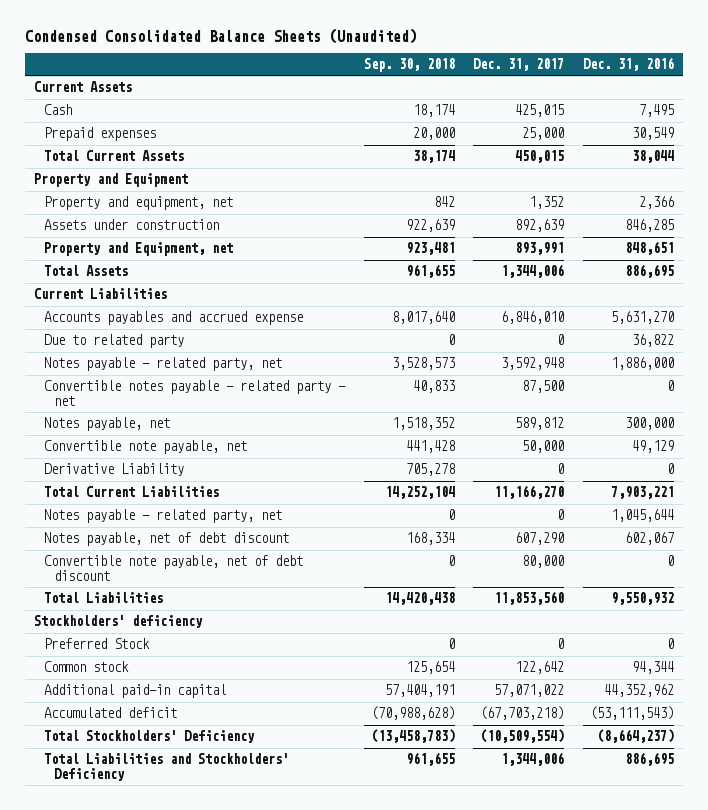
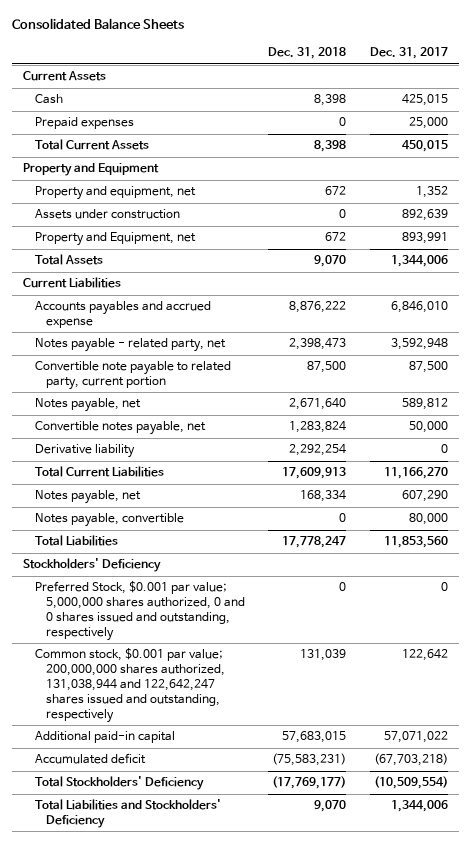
[24,27,417,44] Condensed Consolidated Balance Sheets (Unaudited) -> [11,18,184,30] Consolidated Balance Sheets
[363,58,455,73] Sep. 30, 2018 -> none
[582,57,674,72] Dec. 31, 2016 -> none
none -> [268,47,347,60] Dec. 31, 2018
[43,334,184,349] Due to related party -> none
[43,380,346,406] Convertible notes payable - related party - net -> [34,361,231,391] Convertible note payable to related party, current portion
[43,440,247,455] Convertible note payable, net -> [34,421,206,436] Convertible notes payable, net
[43,463,184,477] Derivative Liability -> [34,444,135,459] Derivative liability
[43,509,282,524] Notes payable - related party, net -> none
[43,555,303,581] Convertible note payable, net of debt discount -> none
[43,532,289,547] Notes payable, net of debt discount -> [34,490,141,505] Notes payable, net
none -> [34,513,184,528] Notes payable, convertible
[34,615,204,629] Stockholders' deficiency -> [23,558,162,573] Stockholders' Deficiency
[43,638,150,650] Preferred Stock -> [34,581,245,641] Preferred Stock, $0.001 par value; 5,000,000 shares authorized, 0 and 0 shares issued and outstanding, respectively
[43,661,129,673] Common stock -> [34,648,225,723] Common stock, $0.001 par value; 200,000,000 shares authorized, 131,038,944 and 122,642,247 shares issued and outstanding, respectively

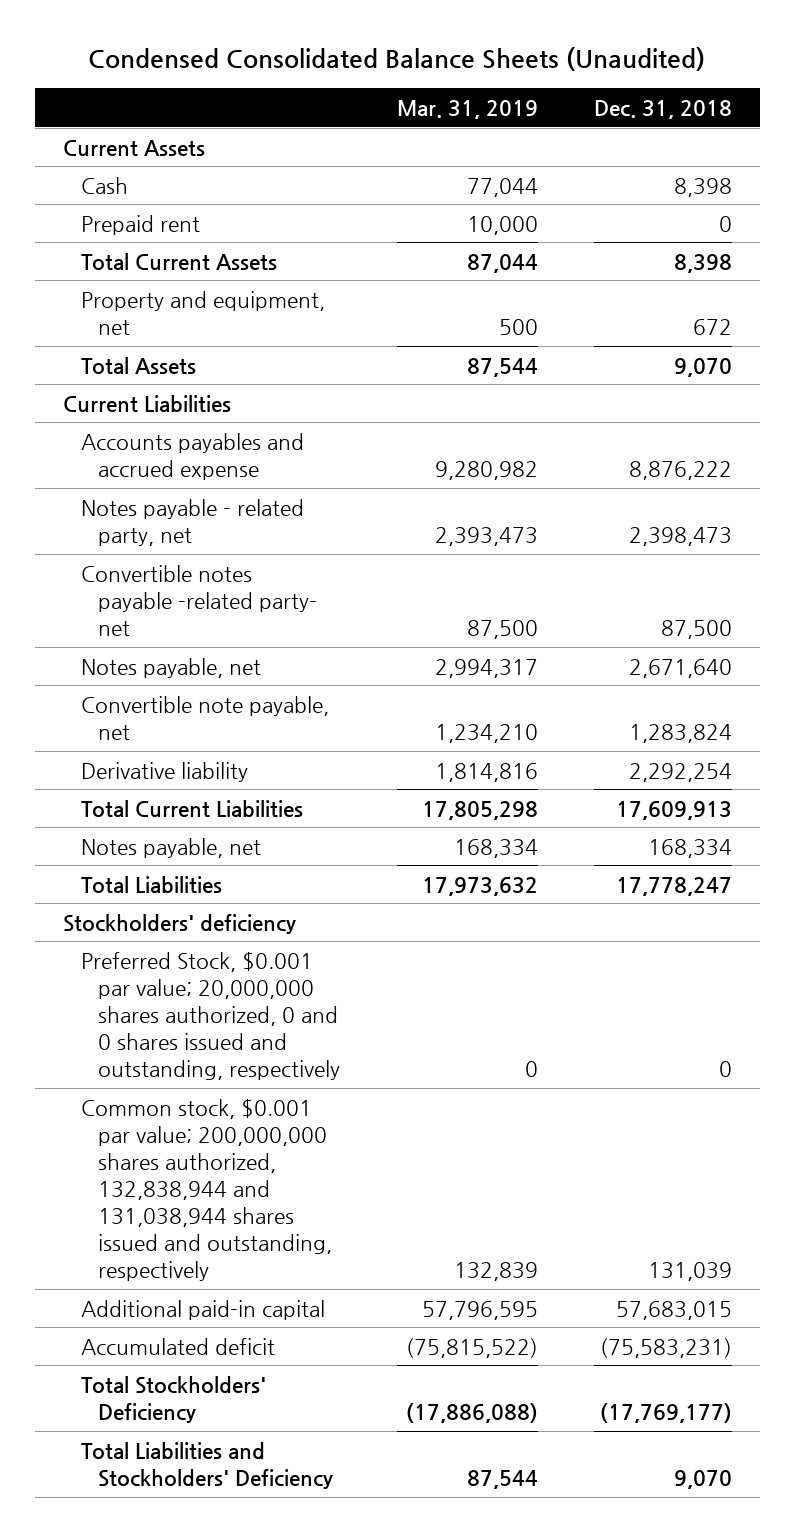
[11,18,184,30] Consolidated Balance Sheets -> [88,47,706,72] Condensed Consolidated Balance Sheets (Unaudited)
[369,47,448,60] Dec. 31, 2017 -> none
none -> [396,100,538,120] Mar. 31, 2019
[34,117,134,130] Prepaid expenses -> none
none -> [80,214,200,235] Prepaid rent
[23,163,160,177] Property and Equipment -> none
[34,209,180,220] Assets under construction -> none
[34,232,196,247] Property and Equipment, net -> none
[34,361,231,391] Convertible note payable to related party, current portion -> [80,564,318,636] Convertible notes payable -related party- net
[34,421,206,436] Convertible notes payable, net -> [80,695,329,740] Convertible note payable, net
[34,513,184,528] Notes payable, convertible -> none
[23,558,162,573] Stockholders' Deficiency -> [62,913,296,934] Stockholders' deficiency
[34,581,245,641] Preferred Stock, $0.001 par value; 5,000,000 shares authorized, 0 and 0 shares issued and outstanding, respectively -> [80,951,341,1081] Preferred Stock, $0.001 par value; 20,000,000 shares authorized, 0 and 0 shares issued and outstanding, respectively
[34,648,225,723] Common stock, $0.001 par value; 200,000,000 shares authorized, 131,038,944 and 122,642,247 shares issued and outstanding, respectively -> [80,1098,333,1282] Common stock, $0.001 par value; 200,000,000 shares authorized, 132,838,944 and 131,038,944 shares issued and outstanding, respectively

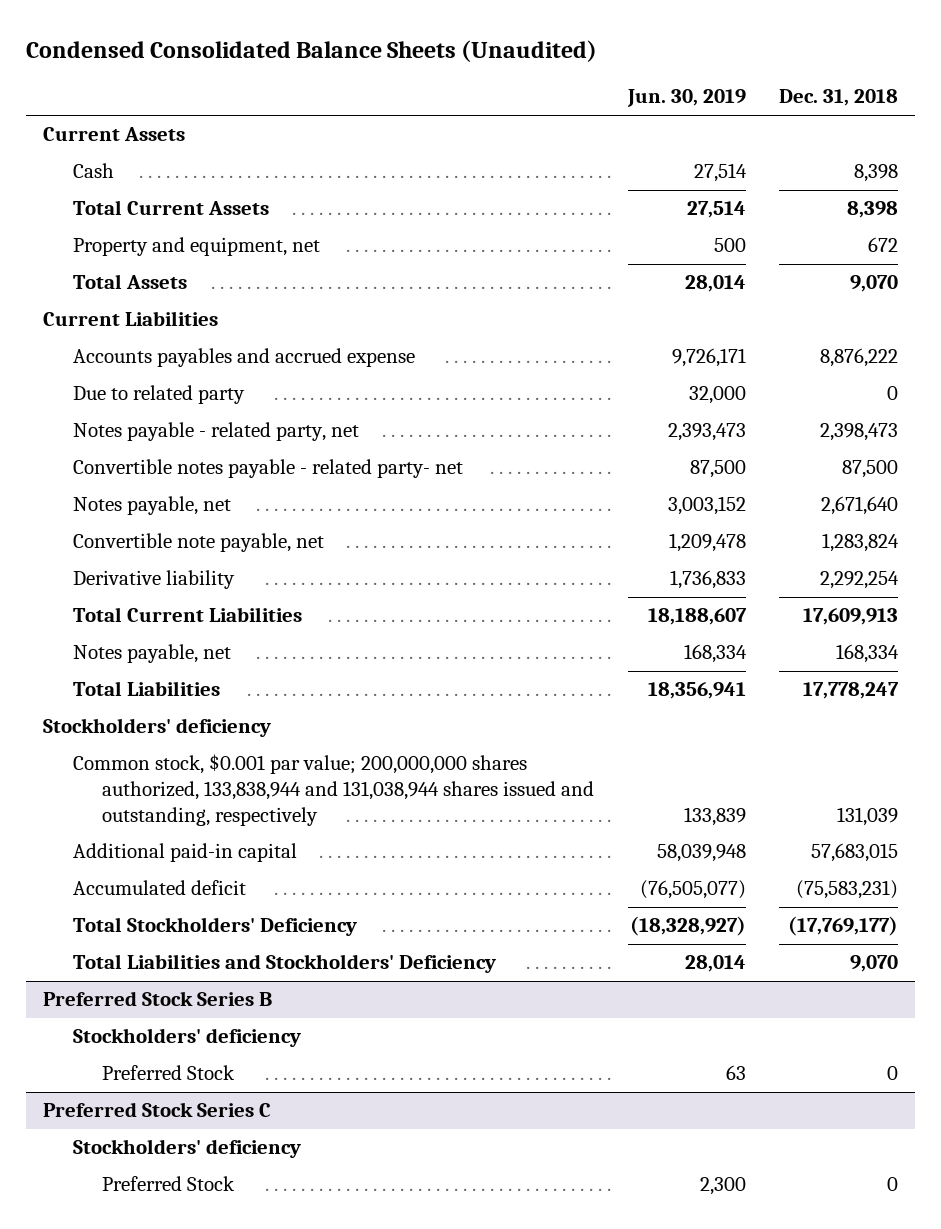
[396,100,538,120] Mar. 31, 2019 -> none
none -> [626,89,746,108] Jun. 30, 2019
[80,214,200,235] Prepaid rent -> none
none -> [72,385,245,405] Due to related party
[80,564,318,636] Convertible notes payable -related party- net -> [72,459,463,479] Convertible notes payable - related party- net
[80,951,341,1081] Preferred Stock, $0.001 par value; 20,000,000 shares authorized, 0 and 0 shares issued and outstanding, respectively -> none
[80,1098,333,1282] Common stock, $0.001 par value; 200,000,000 shares authorized, 132,838,944 and 131,038,944 shares issued and outstanding, respectively -> [72,754,595,826] Common stock, $0.001 par value; 200,000,000 shares authorized, 133,838,944 and 131,038,944 shares issued and outstanding, respectively
none -> [43,991,273,1007] Preferred Stock Series B
none -> [72,1028,301,1048] Stockholders' deficiency
none -> [102,1065,236,1081] Preferred Stock
none -> [43,1102,272,1118] Preferred Stock Series C
none -> [72,1139,301,1159] Stockholders' deficiency
none -> [102,1176,236,1192] Preferred Stock

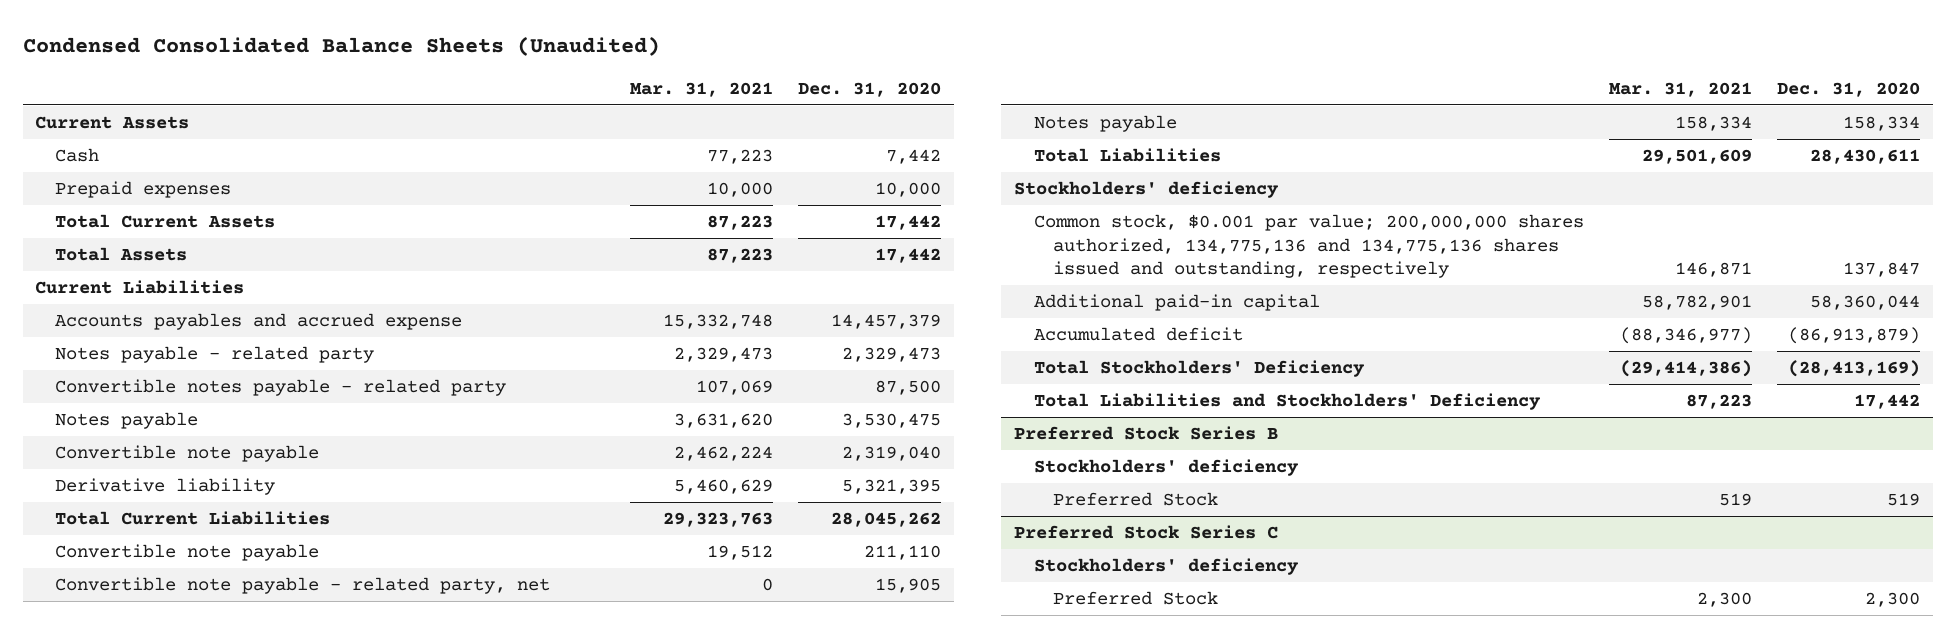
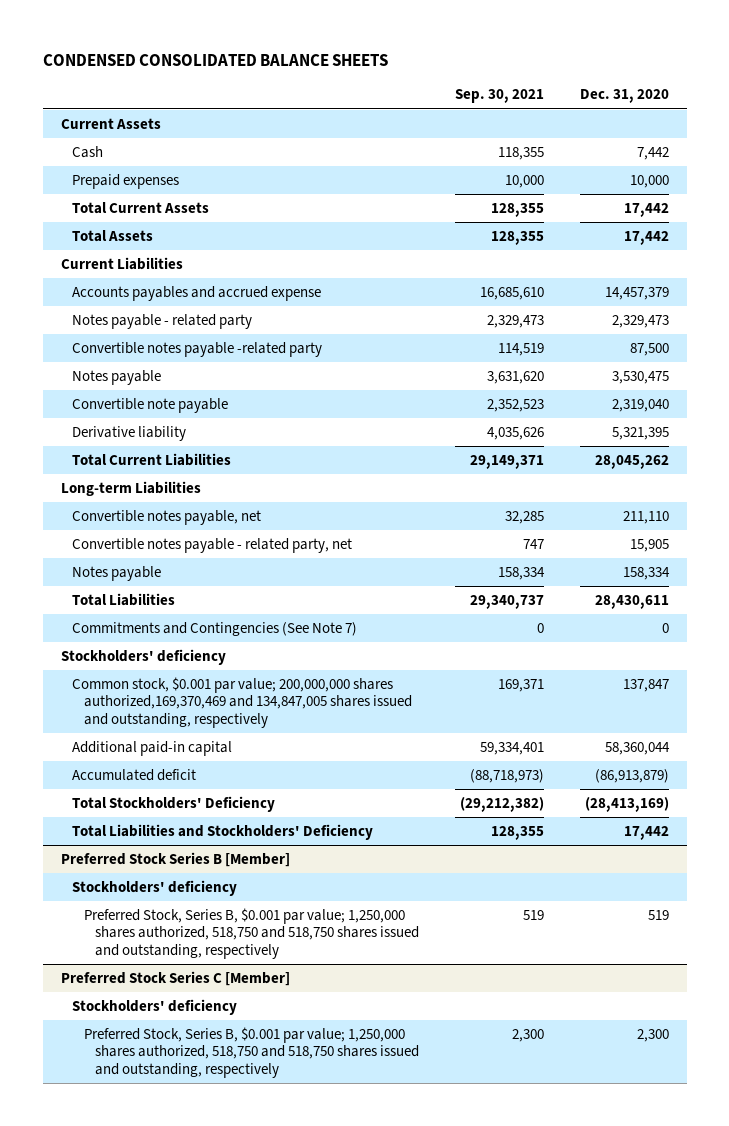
[22,36,660,57] Condensed Consolidated Balance Sheets (Unaudited) -> [42,53,388,66] CONDENSED CONSOLIDATED BALANCE SHEETS
[630,81,774,97] Mar. 31, 2021 -> none
none -> [454,89,544,104] Sep. 30, 2021
[54,379,506,397] Convertible notes payable - related party -> [72,341,323,357] Convertible notes payable -related party
none -> [60,480,201,496] Long-term Liabilities
[54,544,319,562] Convertible note payable -> [72,509,262,525] Convertible notes payable, net
[54,577,550,595] Convertible note payable - related party, net -> [72,537,353,553] Convertible notes payable - related party, net
none -> [72,621,358,636] Commitments and Contingencies (See Note 7)
[1033,214,1584,279] Common stock, $0.001 par value; 200,000,000 shares authorized, 134,775,136 and 134,775,136 shares issued and outstanding, respectively -> [72,676,412,729] Common stock, $0.001 par value; 200,000,000 shares authorized,169,370,469 and 134,847,005 shares issued and outstanding, respectively
[1014,426,1279,441] Preferred Stock Series B -> [60,851,290,867] Preferred Stock Series B [Member]
[1053,492,1219,507] Preferred Stock -> [83,907,419,960] Preferred Stock, Series B, $0.001 par value; 1,250,000 shares authorized, 518,750 and 518,750 shares issued and outstanding, respectively
[1014,525,1279,540] Preferred Stock Series C -> [60,970,290,986] Preferred Stock Series C [Member]
[1053,591,1219,606] Preferred Stock -> [83,1026,419,1079] Preferred Stock, Series B, $0.001 par value; 1,250,000 shares authorized, 518,750 and 518,750 shares issued and outstanding, respectively

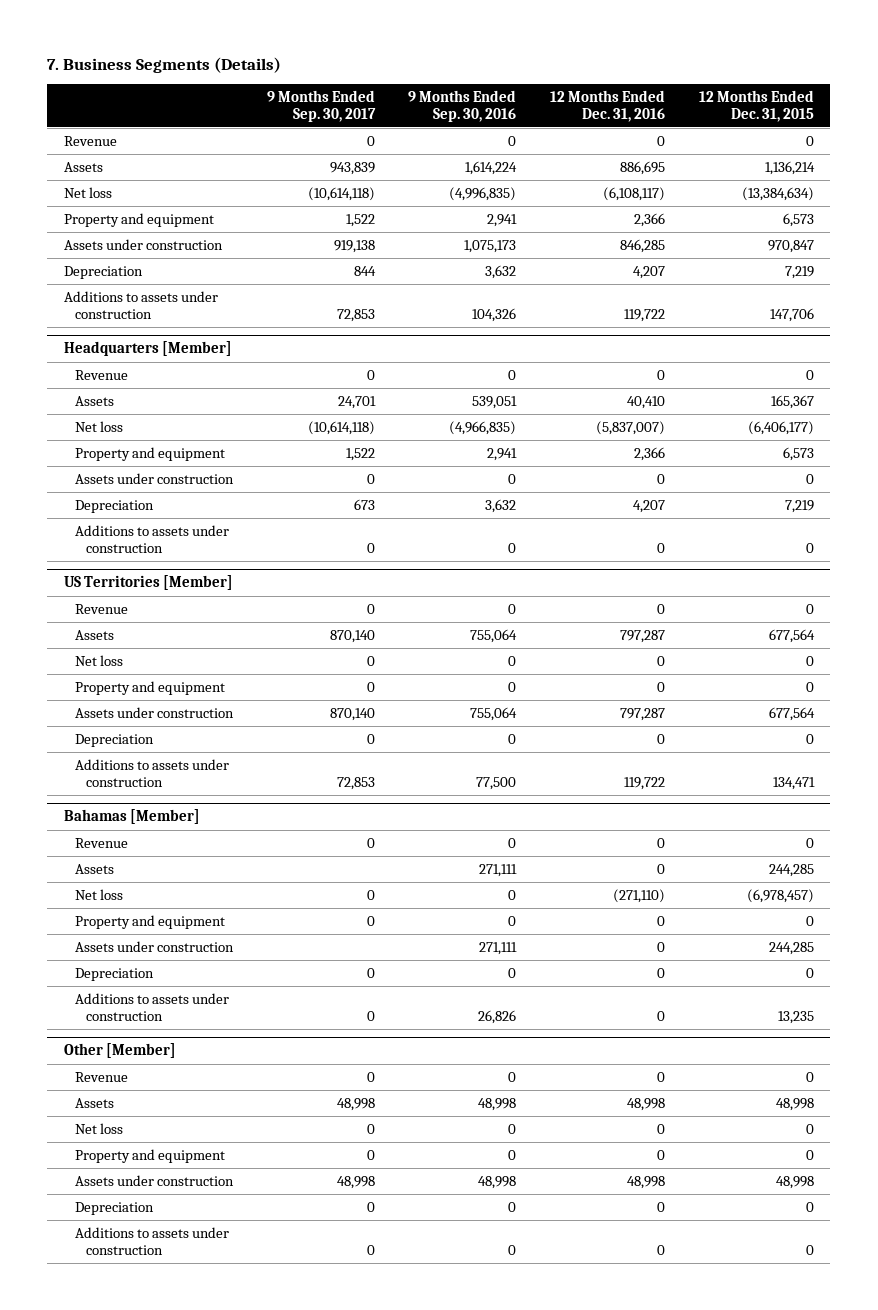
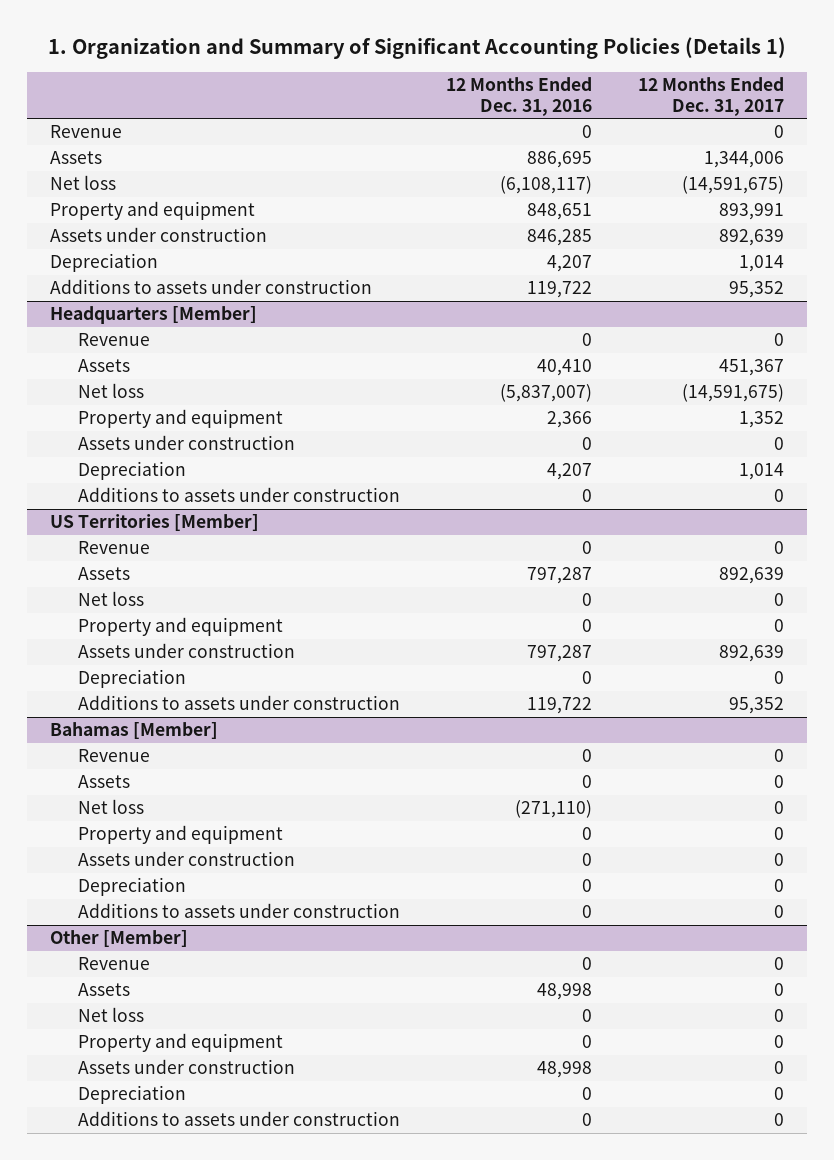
[47,56,282,73] 7. Business Segments (Details) -> [48,37,787,60] 1. Organization and Summary of Significant Accounting Policies (Details 1)
[266,89,376,122] 9 Months Ended Sep. 30, 2017 -> none
[408,89,517,122] 9 Months Ended Sep. 30, 2016 -> none
[698,89,814,122] 12 Months Ended Dec. 31, 2015 -> none
none -> [637,76,784,116] 12 Months Ended Dec. 31, 2017
[634,213,666,228] 2,366 -> [526,203,592,221] 848,651

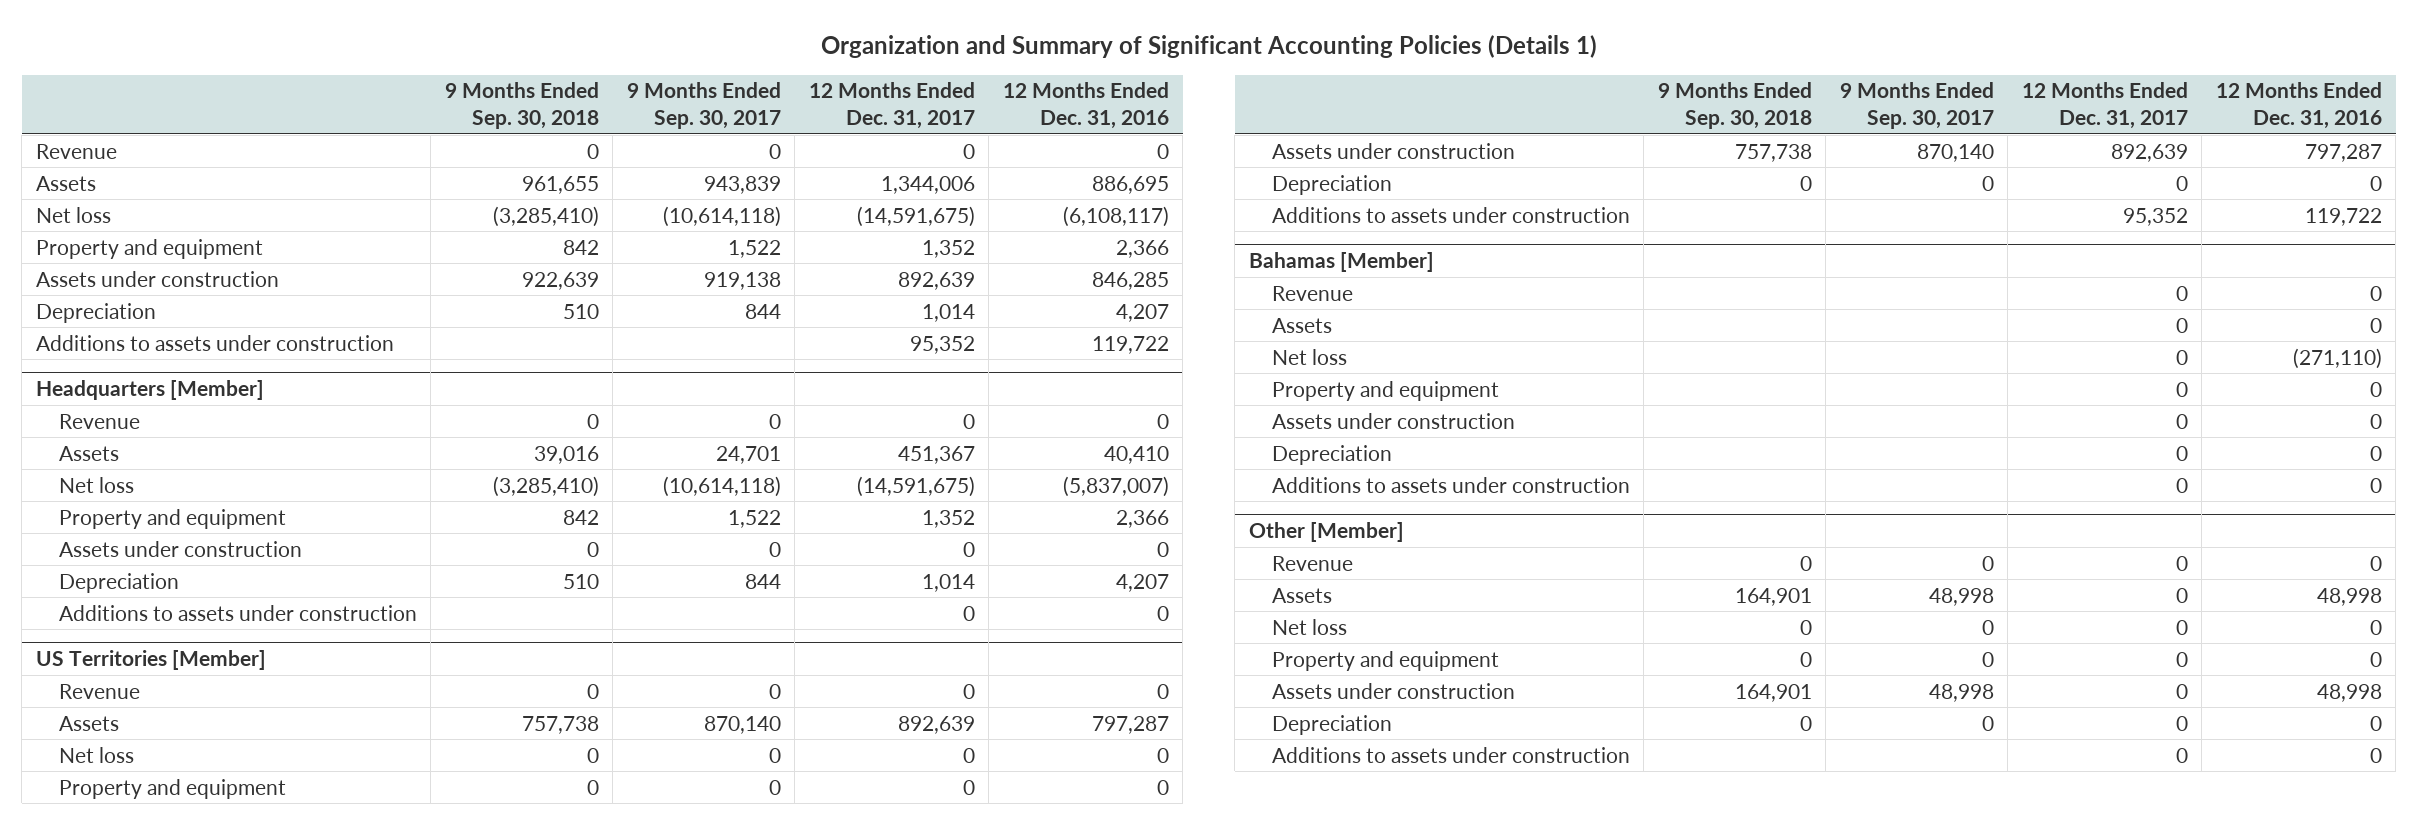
[48,37,787,60] 1. Organization and Summary of Significant Accounting Policies (Details 1) -> [820,34,1597,58] Organization and Summary of Significant Accounting Policies (Details 1)
none -> [444,82,599,129] 9 Months Ended Sep. 30, 2018
none -> [626,82,781,129] 9 Months Ended Sep. 30, 2017
[526,203,592,221] 848,651 -> [1115,239,1169,258] 2,366
[718,203,784,221] 893,991 -> [921,239,975,258] 1,352

